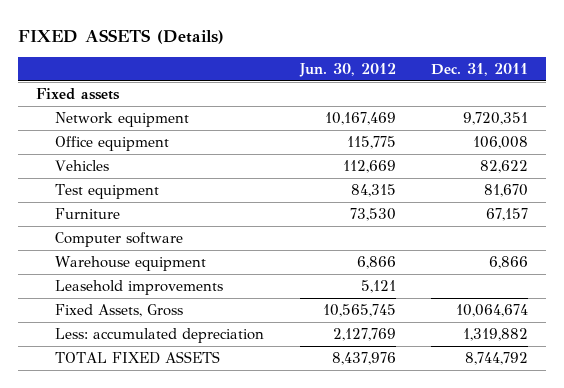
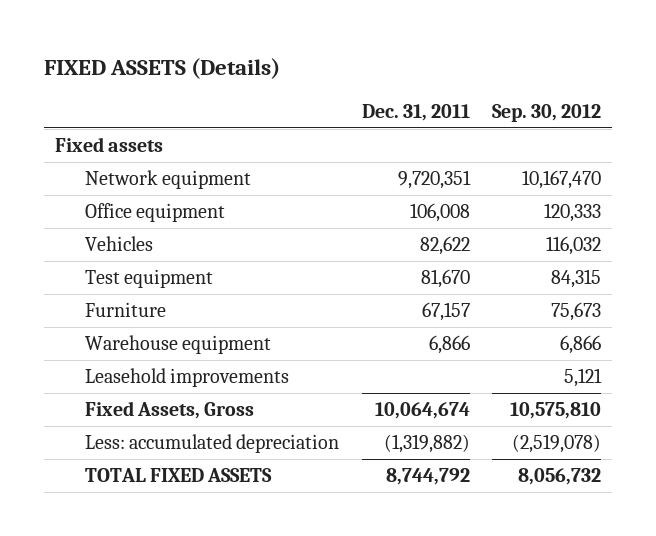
[298,62,396,77] Jun. 30, 2012 -> none
none -> [491,103,601,122] Sep. 30, 2012
[55,232,184,248] Computer software -> none
[463,328,529,342] 1,319,882 -> [383,434,470,454] (1,319,882)

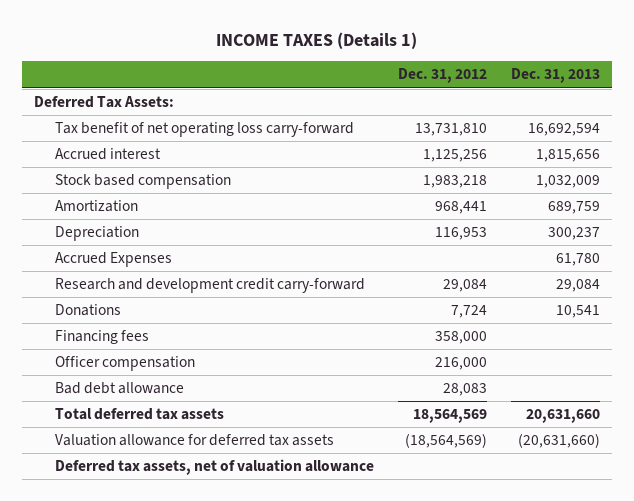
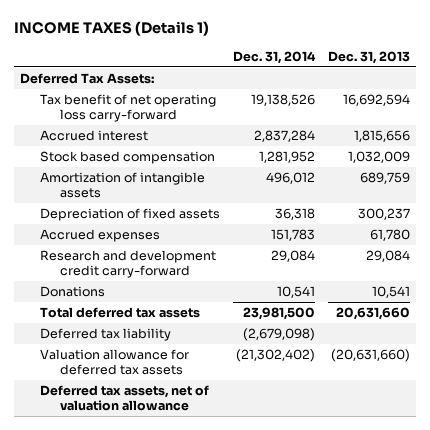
[397,68,487,84] Dec. 31, 2012 -> none
none -> [232,50,316,64] Dec. 31, 2014
[54,200,138,213] Amortization -> [40,171,206,199] Amortization of intangible assets
[54,226,139,242] Depreciation -> [40,207,221,221] Depreciation of fixed assets
[54,252,172,268] Accrued Expenses -> [40,228,161,242] Accrued expenses
[54,330,149,345] Financing fees -> none
[54,356,195,372] Officer compensation -> none
[54,382,184,395] Bad debt allowance -> none
none -> [40,327,172,341] Deferred tax liability

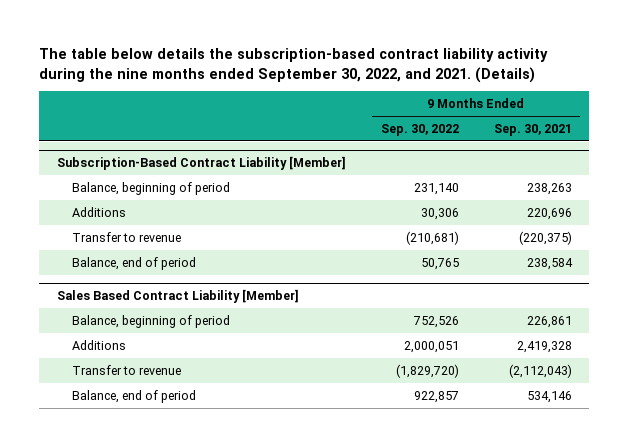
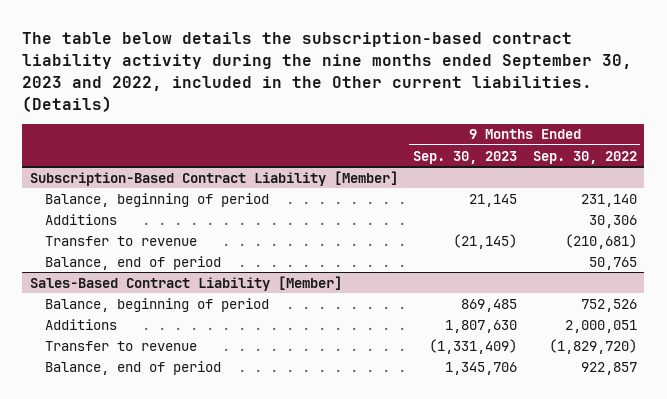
[39,48,549,83] The table below details the subscription-based contract liability activity during the nine months ended September 30, 2022, and 2021. (Details) -> [22,32,633,112] The table below details the subscription-based contract liability activity during the nine months ended September 30, 2023 and 2022, included in the Other current liabilities. (Details)
[493,123,572,136] Sep. 30, 2021 -> none
none -> [413,150,518,164] Sep. 30, 2023
[56,289,299,304] Sales Based Contract Liability [Member] -> [30,275,343,291] Sales-Based Contract Liability [Member]

